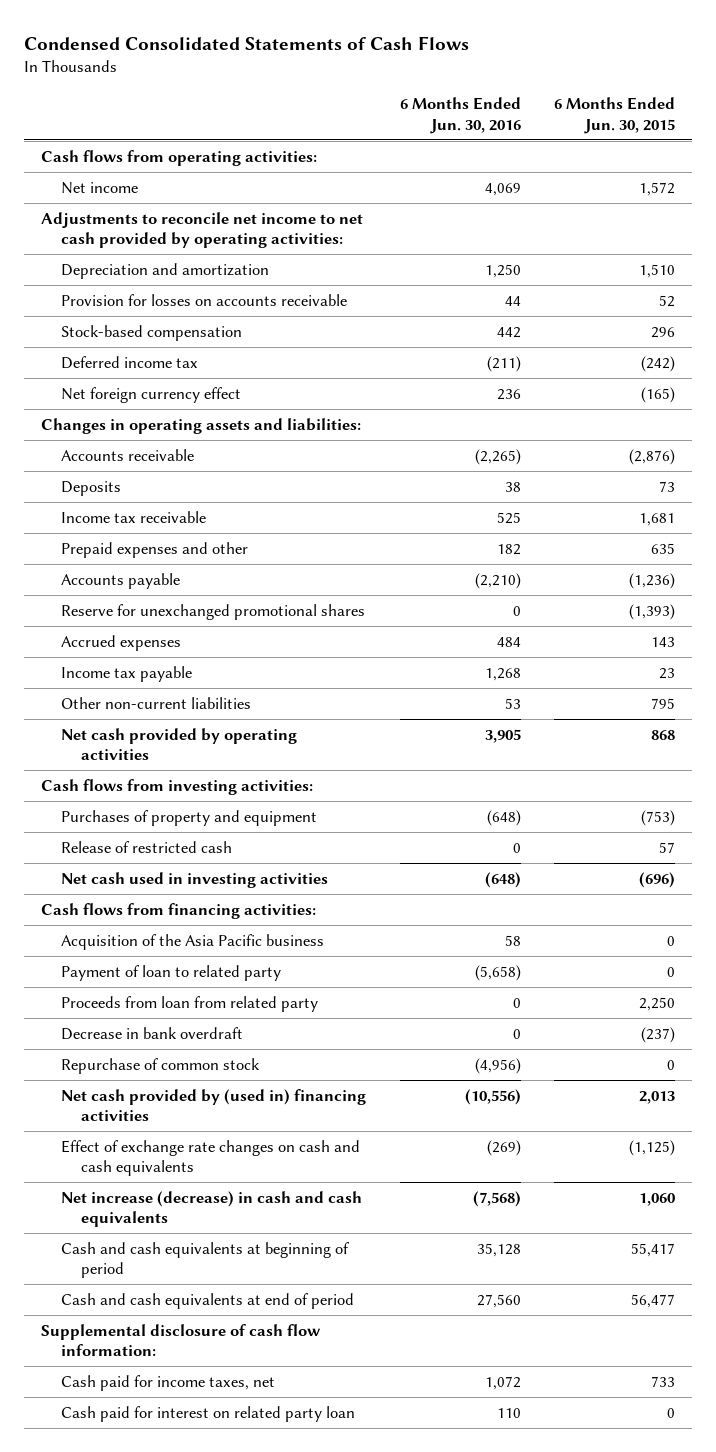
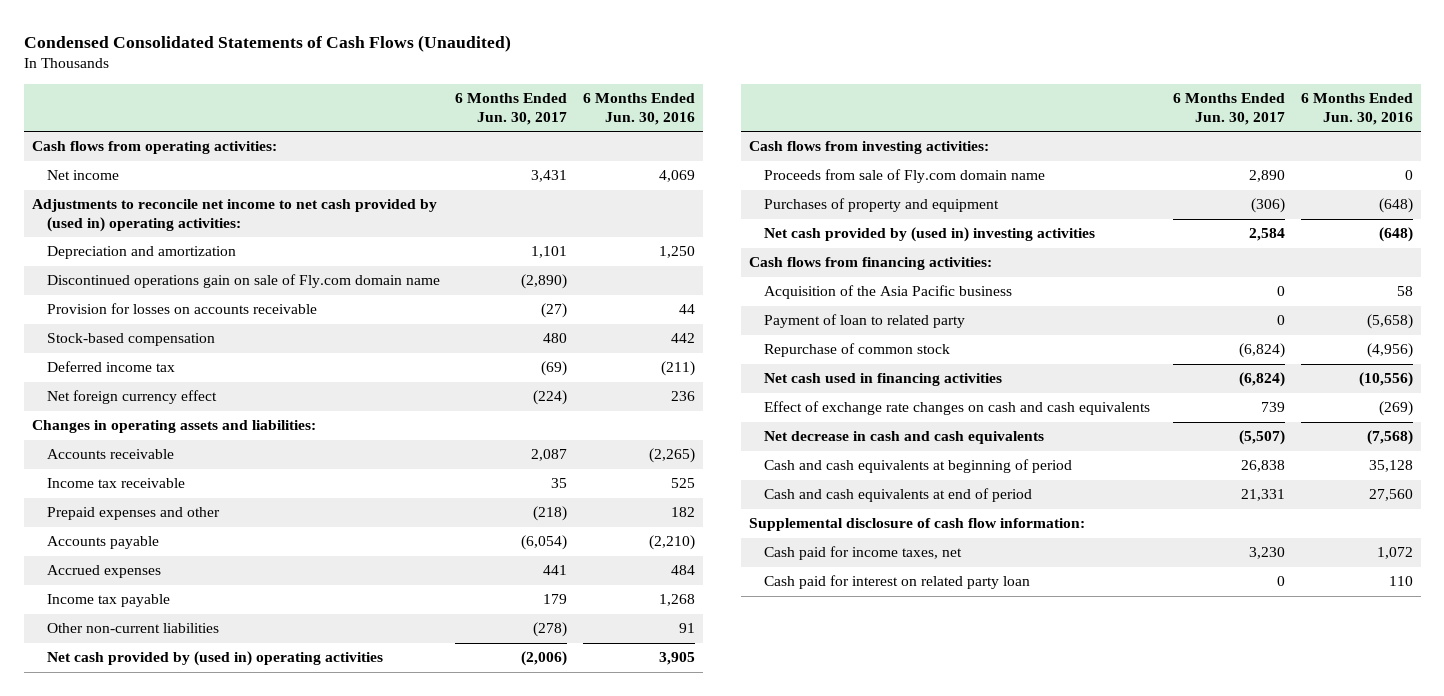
[23,35,469,50] Condensed Consolidated Statements of Cash Flows -> [23,34,511,52] Condensed Consolidated Statements of Cash Flows (Unaudited)
[554,97,676,134] 6 Months Ended Jun. 30, 2015 -> none
none -> [455,93,568,125] 6 Months Ended Jun. 30, 2017
[40,211,363,249] Adjustments to reconcile net income to net cash provided by operating activities: -> [31,199,437,233] Adjustments to reconcile net income to net cash provided by (used in) operating activities:
none -> [46,274,440,289] Discontinued operations gain on sale of Fly.com domain name
[60,480,121,496] Deposits -> none
[60,603,365,620] Reserve for unexchanged promotional shares -> none
[504,697,521,709] 53 -> [679,623,696,634] 91
[60,727,297,761] Net cash provided by operating activities -> [46,651,383,667] Net cash provided by (used in) operating activities
none -> [764,169,1046,184] Proceeds from sale of Fly.com domain name
[60,840,232,853] Release of restricted cash -> none
[60,871,328,888] Net cash used in investing activities -> [764,227,1096,243] Net cash provided by (used in) investing activities
[60,995,318,1012] Proceeds from loan from related party -> none
[60,1026,243,1040] Decrease in bank overdraft -> none
[60,1088,366,1122] Net cash provided by (used in) financing activities -> [764,373,1003,387] Net cash used in financing activities
[60,1190,362,1228] Net increase (decrease) in cash and cash equivalents -> [764,431,1045,445] Net decrease in cash and cash equivalents

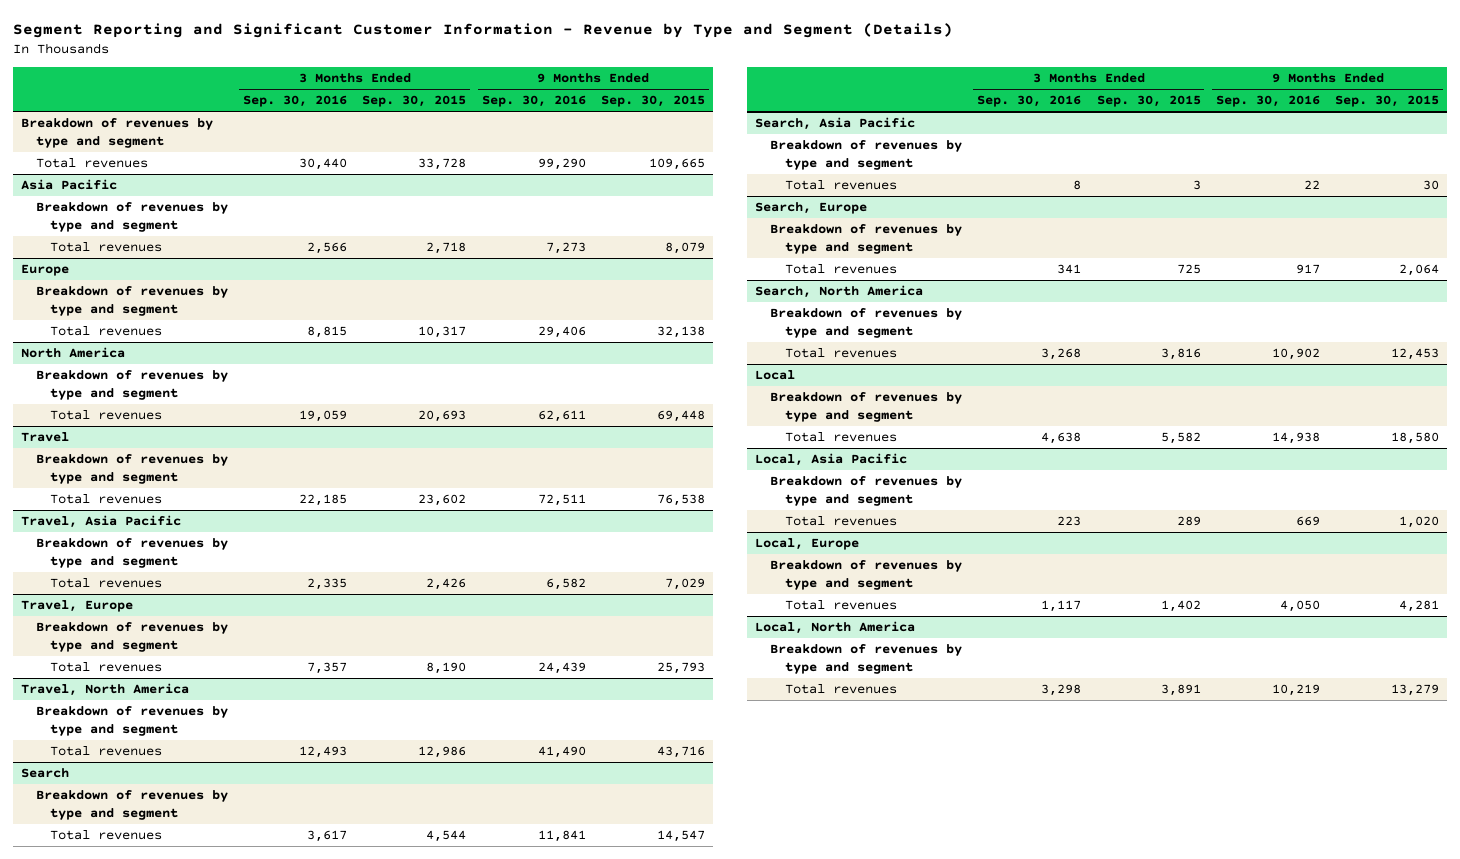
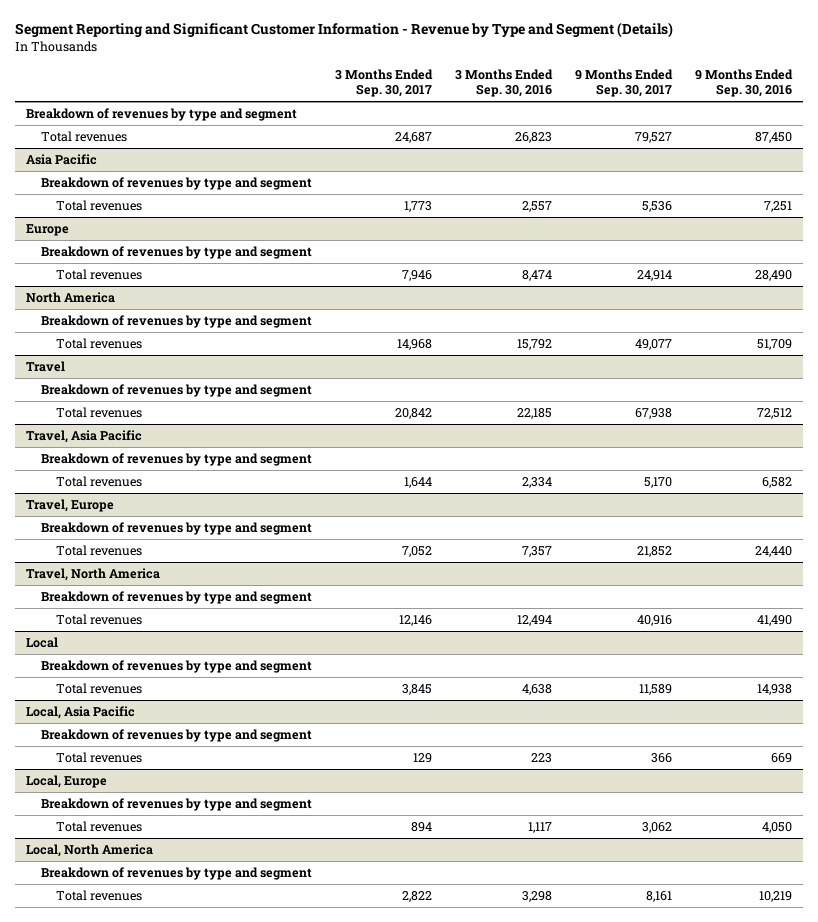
[362,95,467,108] Sep. 30, 2015 -> none
[601,95,706,108] Sep. 30, 2015 -> none
none -> [335,68,434,98] 3 Months Ended Sep. 30, 2017
none -> [575,68,674,98] 9 Months Ended Sep. 30, 2017
[298,158,347,171] 30,440 -> [515,131,553,143] 26,823
[537,158,586,171] 99,290 -> [754,131,792,143] 87,450
[306,242,347,255] 2,566 -> [522,200,553,212] 2,557
[545,242,586,255] 7,273 -> [763,200,792,212] 7,251
[306,326,347,339] 8,815 -> [522,269,553,281] 8,474
[537,326,586,339] 29,406 -> [754,269,792,281] 28,490
[298,410,347,423] 19,059 -> [517,338,553,350] 15,792
[537,410,586,423] 62,611 -> [756,338,792,350] 51,709
[537,494,586,507] 72,511 -> [756,407,792,419] 72,512
[306,578,347,591] 2,335 -> [522,476,553,488] 2,334
[537,662,586,675] 24,439 -> [754,545,792,557] 24,440
[20,768,69,779] Search -> none
[35,790,228,820] Breakdown of revenues by type and segment -> none
[50,830,163,841] Total revenues -> none
[754,117,915,131] Search, Asia Pacific -> none
[769,140,962,170] Breakdown of revenues by type and segment -> none
[784,180,897,191] Total revenues -> none
[754,202,867,215] Search, Europe -> none
[769,224,962,254] Breakdown of revenues by type and segment -> none
[784,264,897,275] Total revenues -> none
[754,285,923,299] Search, North America -> none
[769,308,962,338] Breakdown of revenues by type and segment -> none
[784,348,897,359] Total revenues -> none
[298,746,347,759] 12,493 -> [517,614,553,626] 12,494

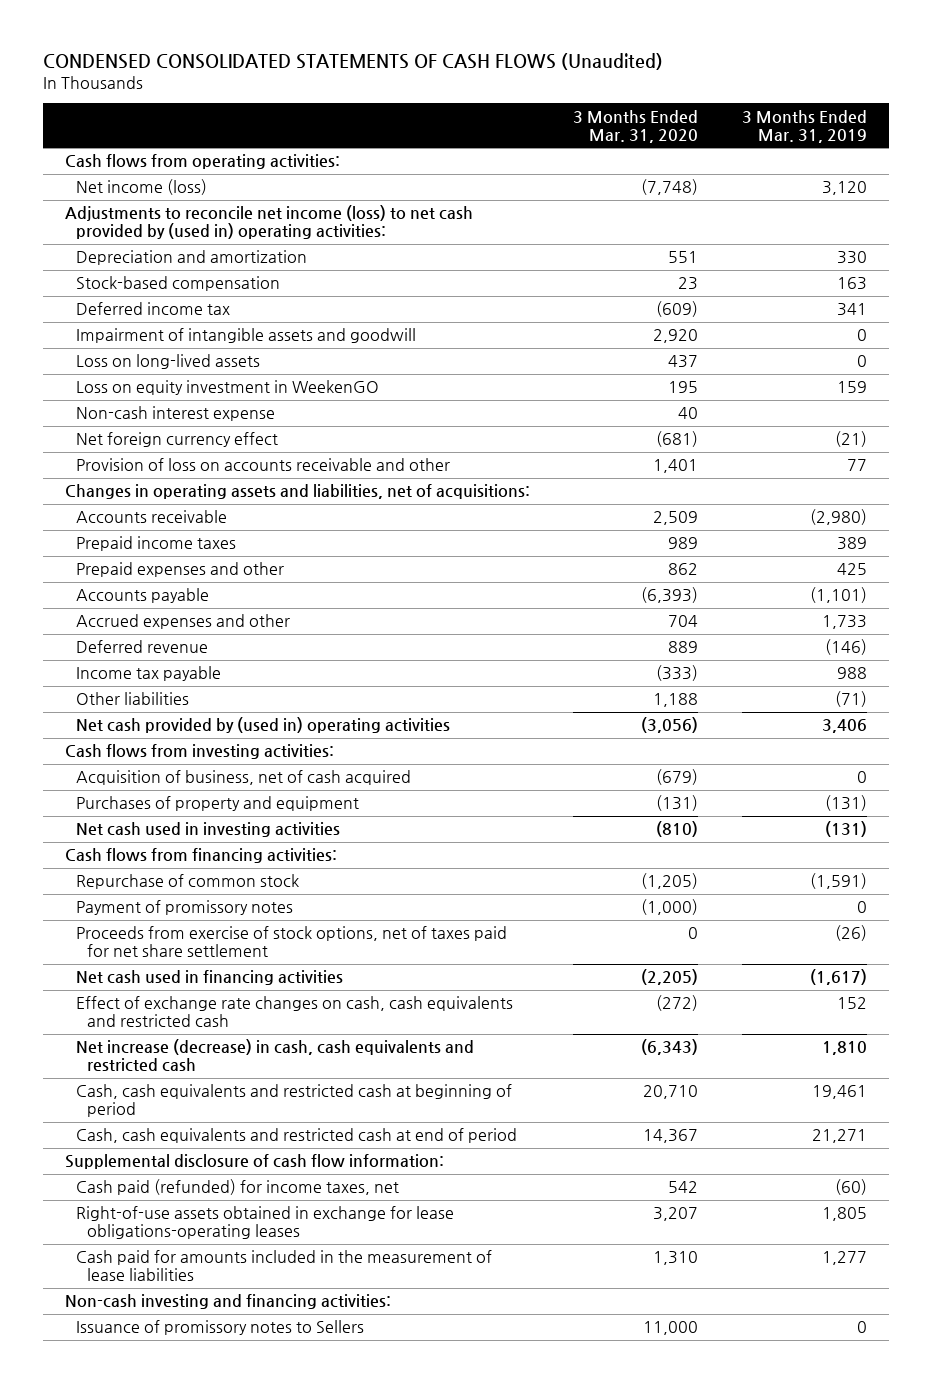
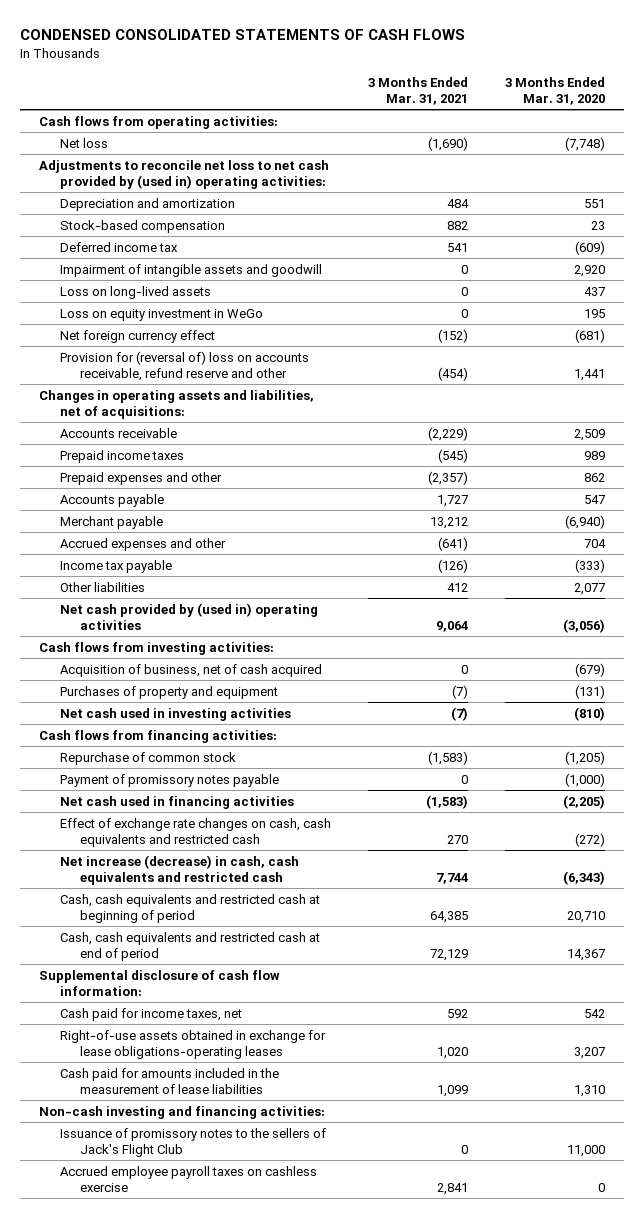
[42,52,663,70] CONDENSED CONSOLIDATED STATEMENTS OF CASH FLOWS (Unaudited) -> [20,29,466,41] CONDENSED CONSOLIDATED STATEMENTS OF CASH FLOWS
[742,109,868,143] 3 Months Ended Mar. 31, 2019 -> none
none -> [367,76,468,106] 3 Months Ended Mar. 31, 2021
[76,179,208,196] Net income (loss) -> [59,137,108,148] Net loss
[64,205,473,240] Adjustments to reconcile net income (loss) to net cash provided by (used in) operating activities: -> [38,159,329,189] Adjustments to reconcile net loss to net cash provided by (used in) operating activities:
[76,406,276,422] Non-cash interest expense -> none
[76,380,380,396] Loss on equity investment in WeekenGO -> [59,308,263,321] Loss on equity investment in WeGo
[76,458,451,472] Provision of loss on accounts receivable and other -> [59,350,309,381] Provision for (reversal of) loss on accounts receivable, refund reserve and other
[653,459,699,474] 1,401 -> [574,368,606,381] 1,441
[641,587,699,604] (6,393) -> [584,494,606,504] 547
none -> [59,515,163,529] Merchant payable
[76,640,209,654] Deferred revenue -> none
[653,693,699,708] 1,188 -> [574,582,606,595] 2,077
[76,926,508,958] Proceeds from exercise of stock options, net of taxes paid for net share settlement -> none
[76,900,294,916] Payment of promissory notes -> [59,773,279,787] Payment of promissory notes payable
[76,1179,400,1196] Cash paid (refunded) for income taxes, net -> [59,1007,242,1021] Cash paid for income taxes, net
[76,1320,365,1336] Issuance of promissory notes to Sellers -> [59,1127,326,1157] Issuance of promissory notes to the sellers of Jack's Flight Club
none -> [59,1165,317,1192] Accrued employee payroll taxes on cashless exercise

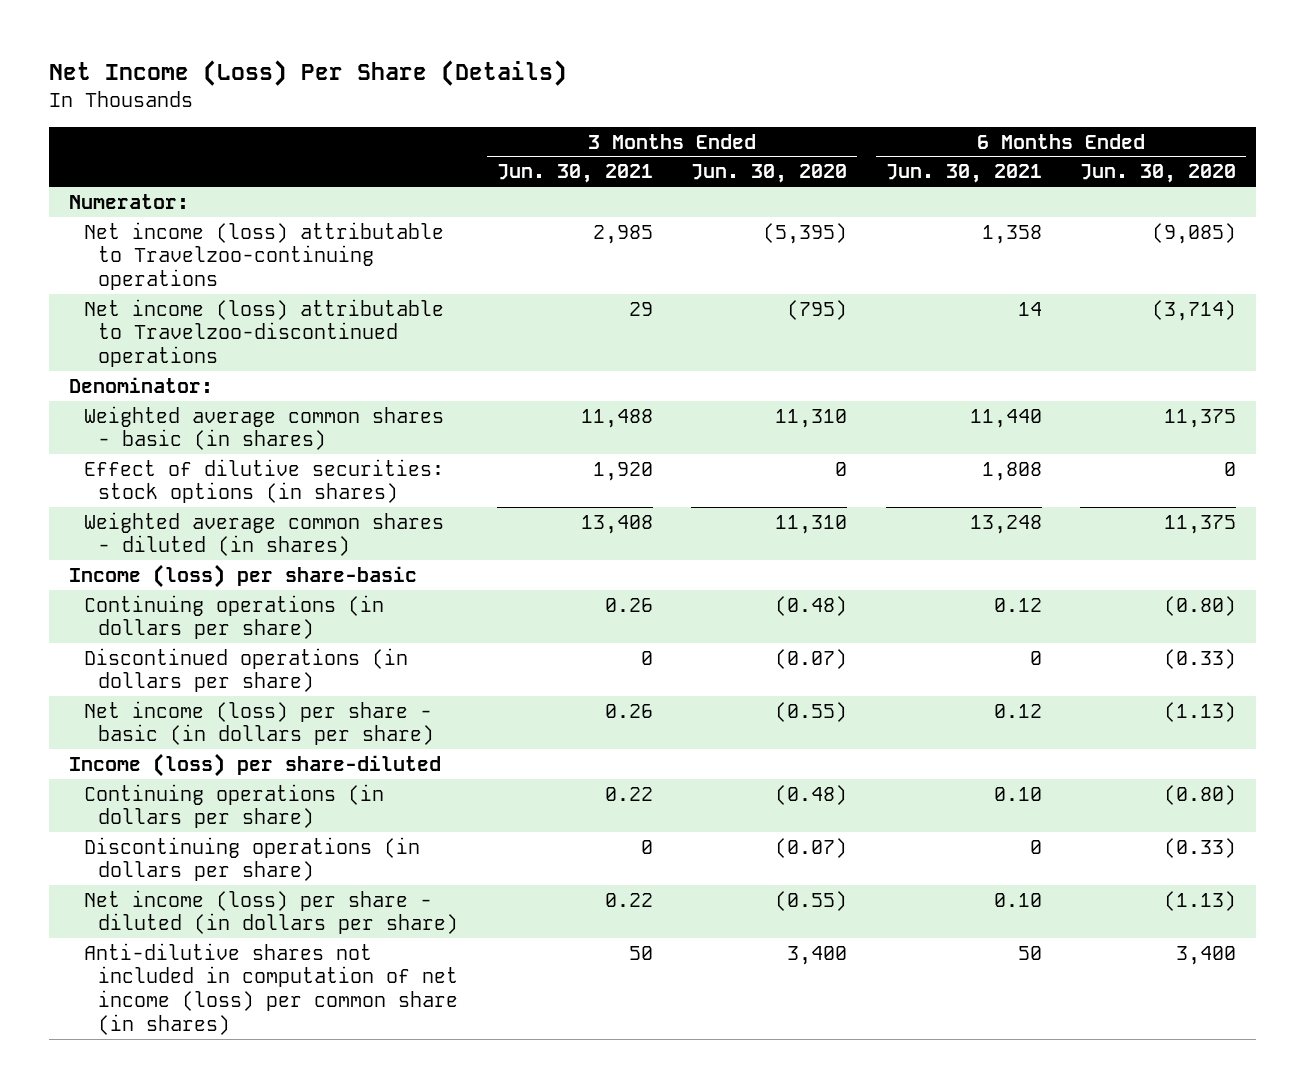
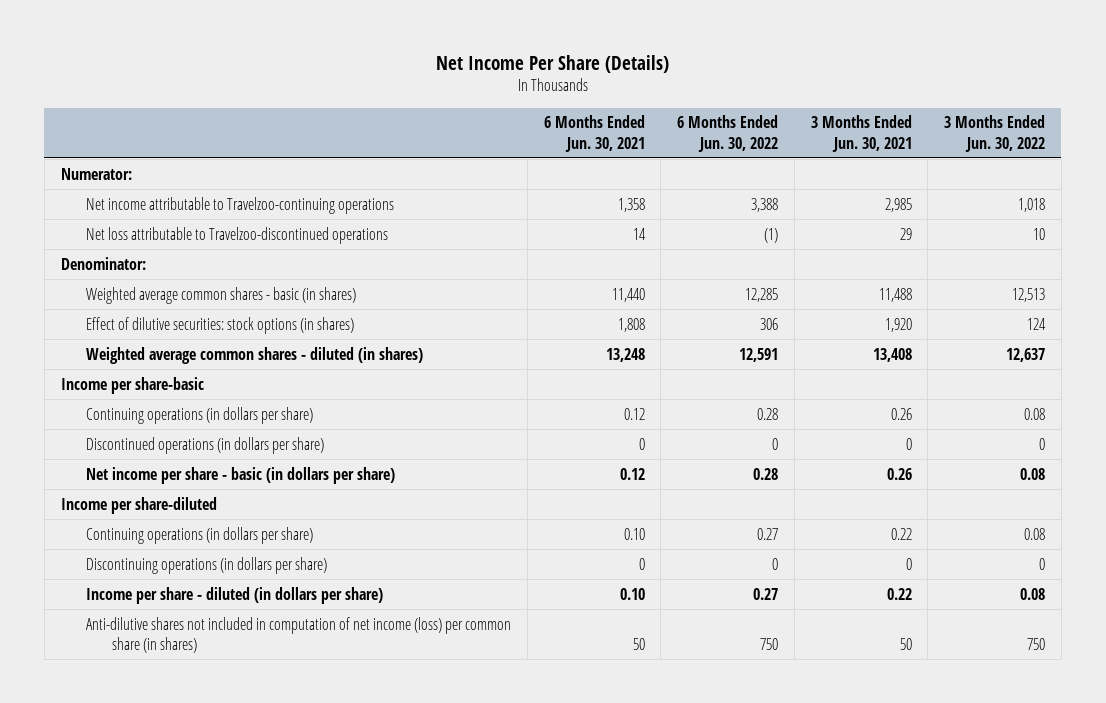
[49,60,568,87] Net Income (Loss) Per Share (Details) -> [435,54,669,73] Net Income Per Share (Details)
[691,164,848,184] Jun. 30, 2020 -> none
[1080,164,1237,184] Jun. 30, 2020 -> none
none -> [677,115,779,152] 6 Months Ended Jun. 30, 2022
none -> [944,115,1046,152] 3 Months Ended Jun. 30, 2022
[83,221,444,291] Net income (loss) attributable to Travelzoo-continuing operations -> [86,196,395,214] Net income attributable to Travelzoo-continuing operations
[83,298,444,368] Net income (loss) attributable to Travelzoo-discontinued operations -> [86,226,389,244] Net loss attributable to Travelzoo-discontinued operations
[68,563,417,588] Income (loss) per share-basic -> [60,376,204,394] Income per share-basic
[83,700,435,746] Net income (loss) per share - basic (in dollars per share) -> [86,466,396,484] Net income per share - basic (in dollars per share)
[68,752,441,777] Income (loss) per share-diluted -> [60,496,217,514] Income per share-diluted
[83,889,459,935] Net income (loss) per share - diluted (in dollars per share) -> [86,586,384,604] Income per share - diluted (in dollars per share)

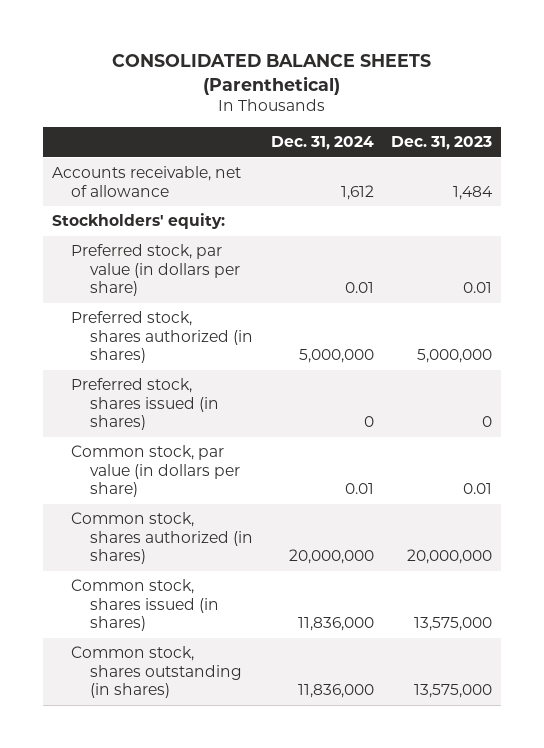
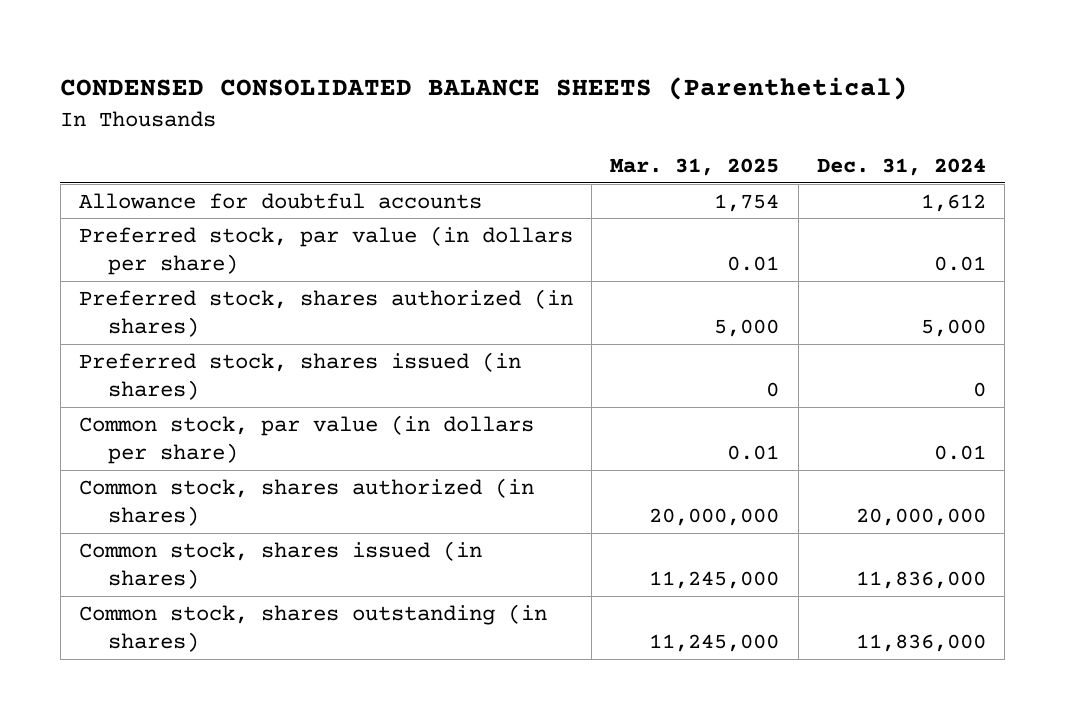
[111,53,431,95] CONSOLIDATED BALANCE SHEETS (Parenthetical) -> [60,77,909,101] CONDENSED CONSOLIDATED BALANCE SHEETS (Parenthetical)
[391,136,493,151] Dec. 31, 2023 -> none
none -> [610,158,780,177] Mar. 31, 2025
[51,213,225,230] Stockholders' equity: -> none
[51,166,241,197] Accounts receivable, net of allowance -> [78,192,482,209] Allowance for doubtful accounts
[298,348,374,363] 5,000,000 -> [920,319,986,338] 5,000

